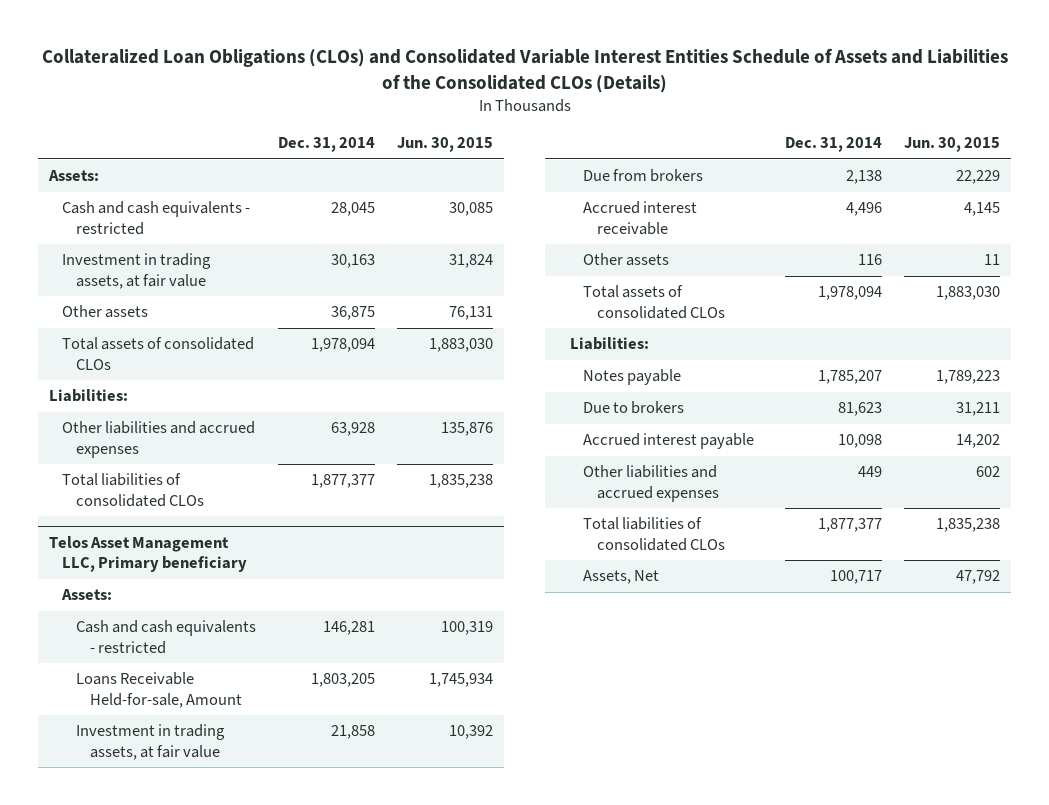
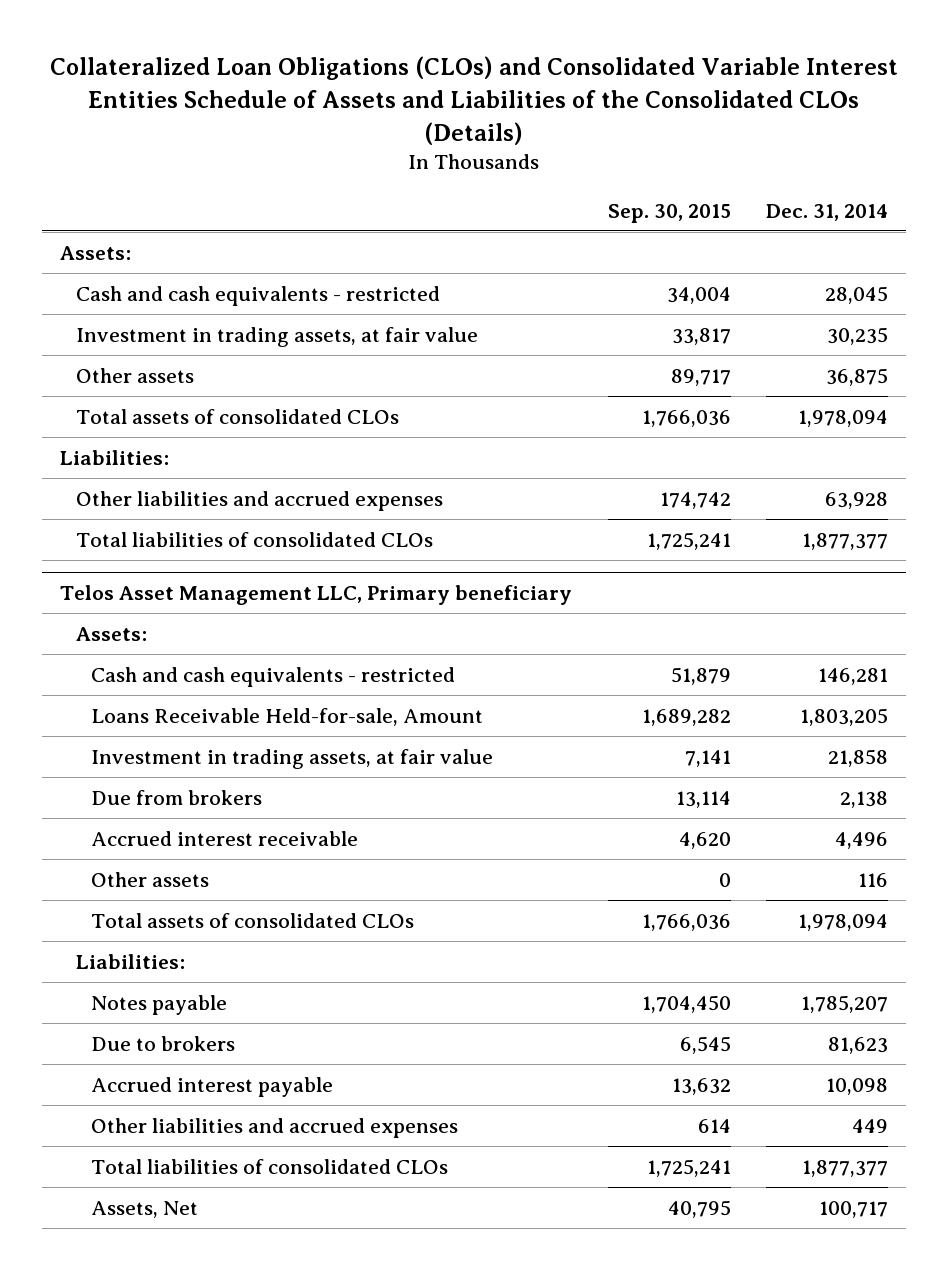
[397,137,494,153] Jun. 30, 2015 -> none
none -> [607,203,731,223] Sep. 30, 2015
[331,254,376,269] 30,163 -> [827,326,889,345] 30,235

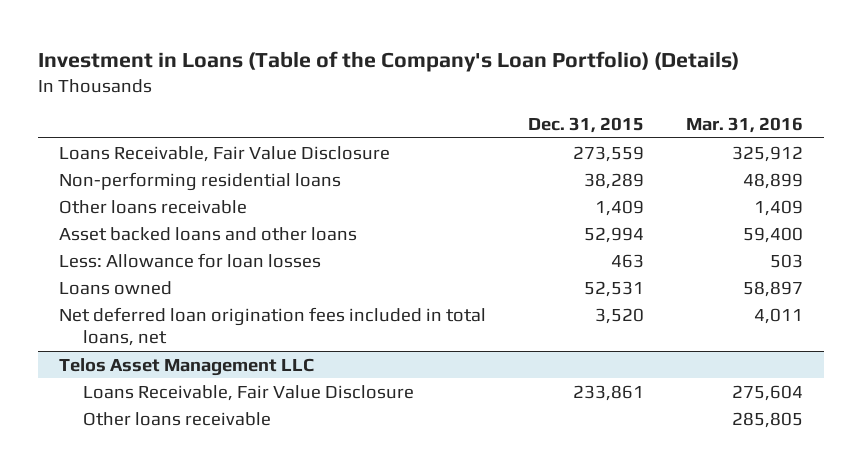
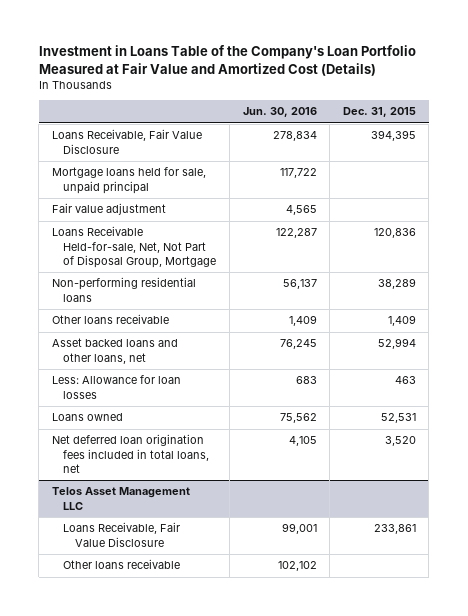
[38,51,740,73] Investment in Loans (Table of the Company's Loan Portfolio) (Details) -> [38,45,416,76] Investment in Loans Table of the Company's Loan Portfolio Measured at Fair Value and Amortized Cost (Details)
[686,117,804,134] Mar. 31, 2016 -> none
none -> [242,107,317,118] Jun. 30, 2016
[573,145,645,162] 273,559 -> [370,130,416,142] 394,395
none -> [51,167,206,194] Mortgage loans held for sale, unpaid principal
none -> [51,203,166,216] Fair value adjustment
none -> [51,226,217,268] Loans Receivable Held-for-sale, Net, Not Part of Disposal Group, Mortgage
[59,226,358,241] Asset backed loans and other loans -> [51,338,178,364] Asset backed loans and other loans, net

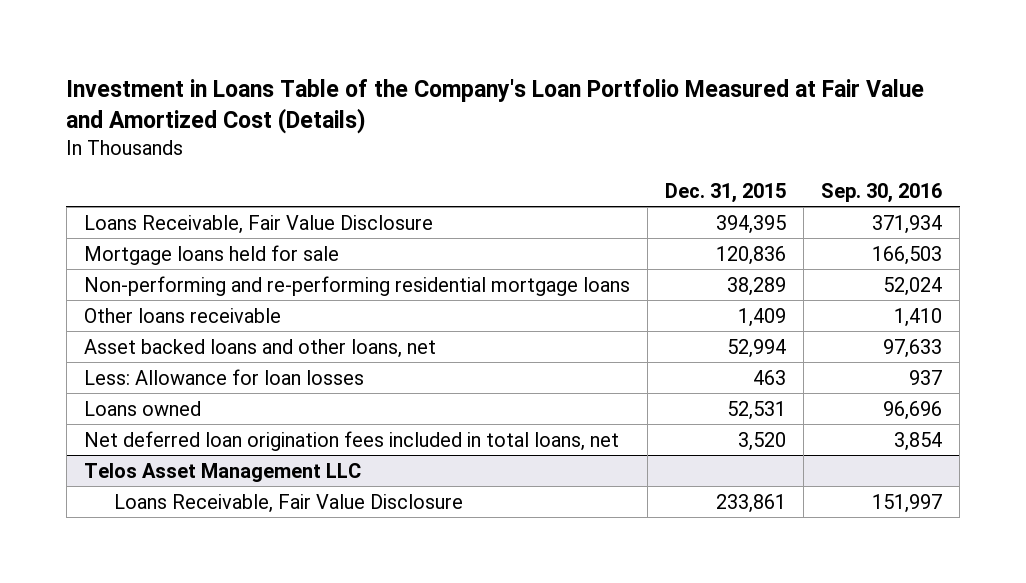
[242,107,317,118] Jun. 30, 2016 -> none
none -> [821,182,943,203] Sep. 30, 2016
[51,167,206,194] Mortgage loans held for sale, unpaid principal -> none
[51,203,166,216] Fair value adjustment -> none
[51,226,217,268] Loans Receivable Held-for-sale, Net, Not Part of Disposal Group, Mortgage -> [83,244,339,265] Mortgage loans held for sale
[51,277,196,302] Non-performing residential loans -> [83,275,630,296] Non-performing and re-performing residential mortgage loans
[63,559,181,570] Other loans receivable -> none

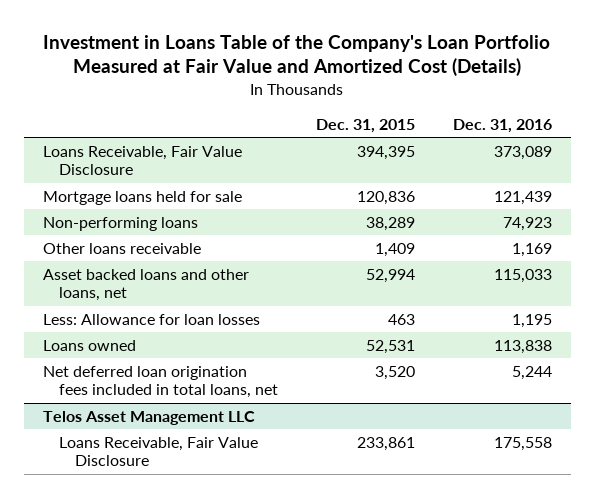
[821,182,943,203] Sep. 30, 2016 -> none
none -> [453,118,553,133] Dec. 31, 2016
[83,275,630,296] Non-performing and re-performing residential mortgage loans -> [42,216,198,231] Non-performing loans

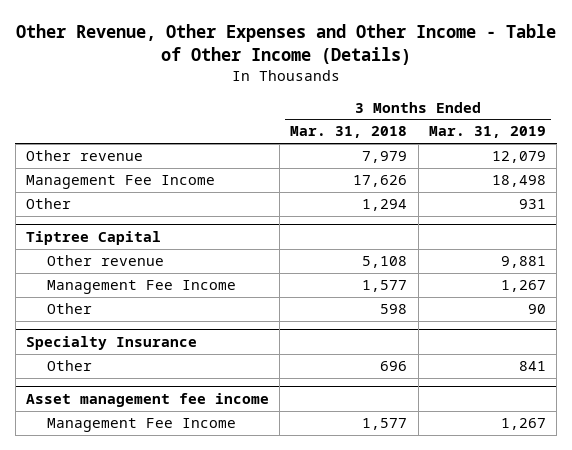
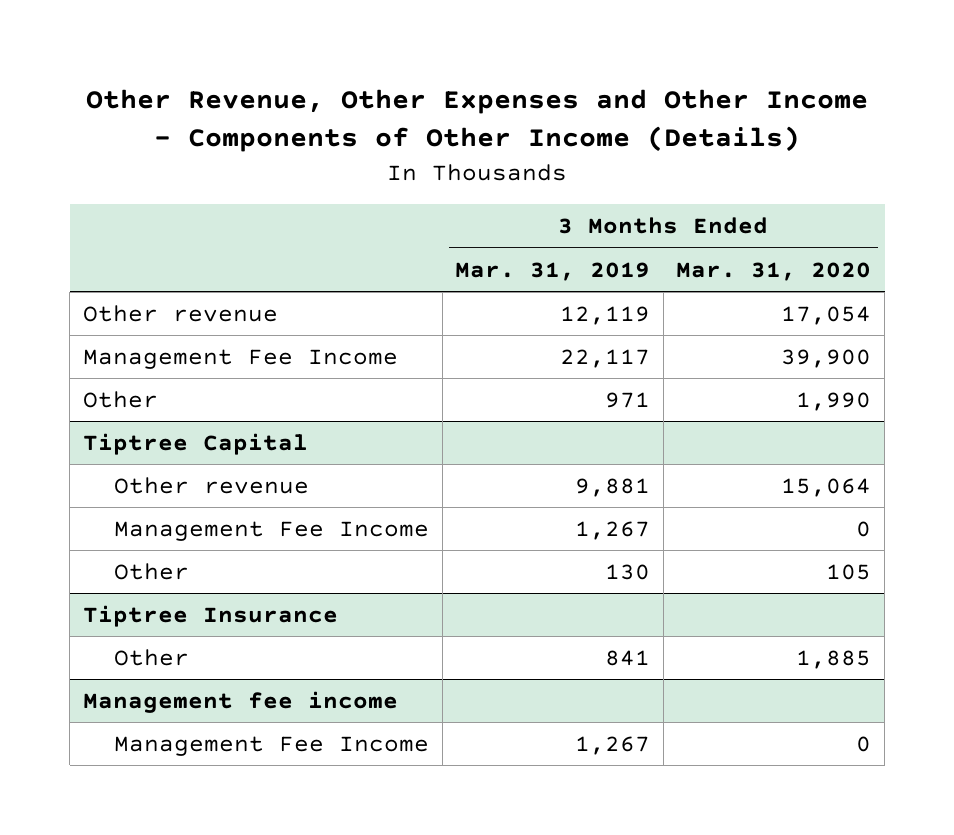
[15,23,556,65] Other Revenue, Other Expenses and Other Income - Table of Other Income (Details) -> [86,88,869,153] Other Revenue, Other Expenses and Other Income - Components of Other Income (Details)
[290,126,408,139] Mar. 31, 2018 -> none
none -> [676,261,872,281] Mar. 31, 2020
[491,151,546,164] 12,079 -> [560,305,651,325] 12,119
[491,175,546,188] 18,498 -> [560,348,651,368] 22,117
[518,199,546,210] 931 -> [605,391,651,408] 971
[25,336,197,351] Specialty Insurance -> none
[527,304,546,315] 90 -> [605,563,651,580] 130
none -> [82,604,338,627] Tiptree Insurance
[25,393,269,408] Asset management fee income -> [82,690,398,713] Management fee income

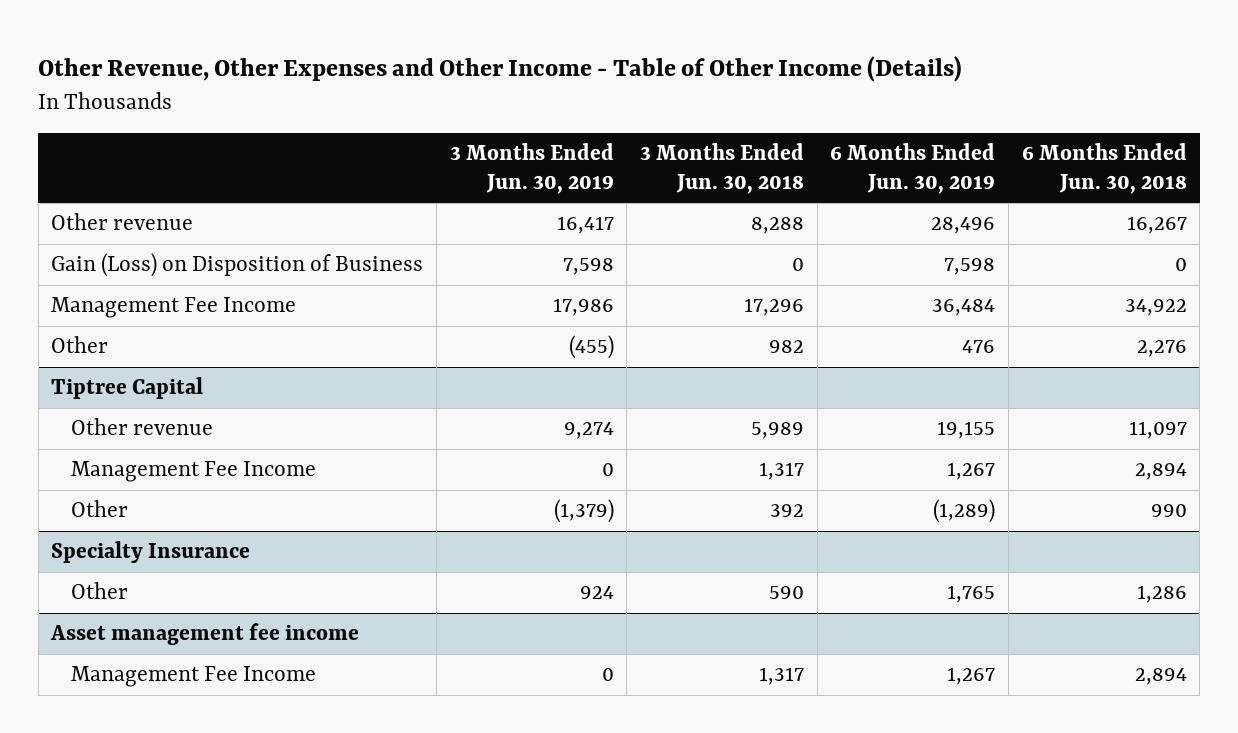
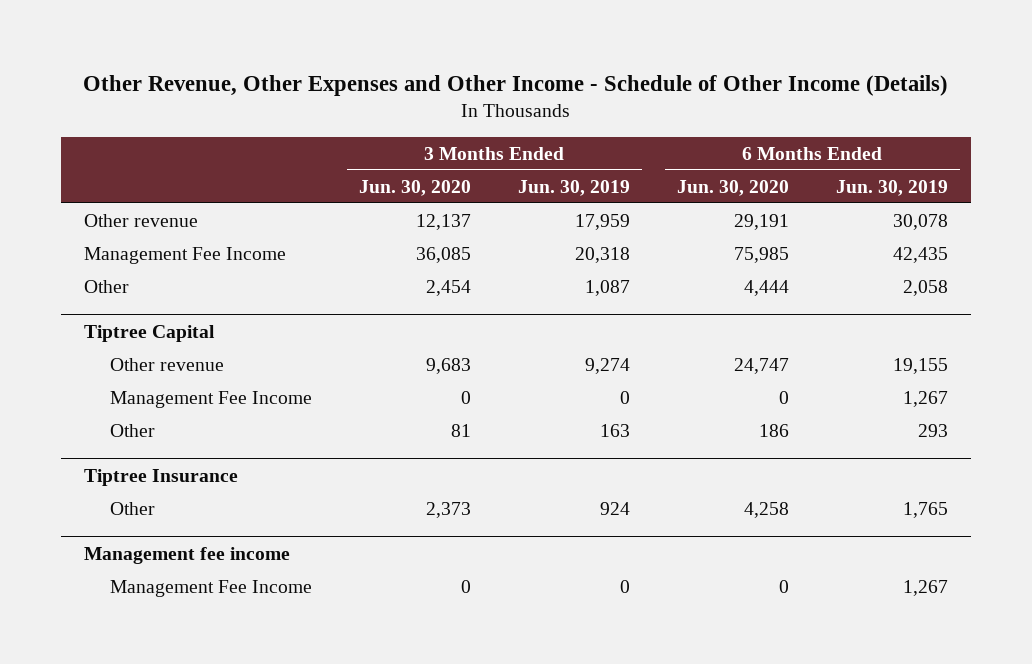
[38,55,963,82] Other Revenue, Other Expenses and Other Income - Table of Other Income (Details) -> [83,75,949,97] Other Revenue, Other Expenses and Other Income - Schedule of Other Income (Details)
[639,143,804,194] 3 Months Ended Jun. 30, 2018 -> none
[1021,143,1187,194] 6 Months Ended Jun. 30, 2018 -> none
none -> [358,179,471,196] Jun. 30, 2020
none -> [676,179,789,196] Jun. 30, 2020
[51,253,424,278] Gain (Loss) on Disposition of Business -> none
[556,216,614,235] 16,417 -> [574,213,630,230] 17,959
[931,217,996,235] 28,496 -> [892,213,948,230] 30,078
[552,298,614,317] 17,986 -> [574,246,630,263] 20,318
[932,299,996,317] 36,484 -> [892,246,948,263] 42,435
[568,335,614,360] (455) -> [584,279,630,296] 1,087
[962,340,996,354] 476 -> [902,279,948,296] 2,058
[51,541,251,564] Specialty Insurance -> none
[553,499,614,524] (1,379) -> [599,423,630,437] 163
[933,499,996,524] (1,289) -> [917,423,948,437] 293
none -> [84,468,239,486] Tiptree Insurance
[50,623,360,646] Asset management fee income -> [84,546,291,564] Management fee income

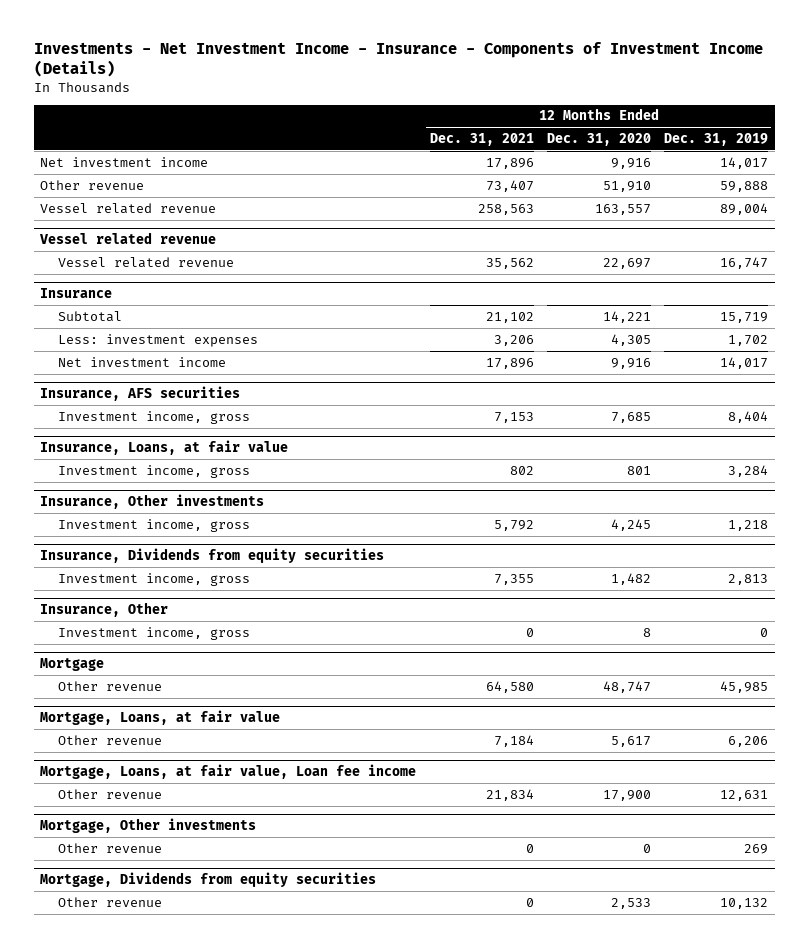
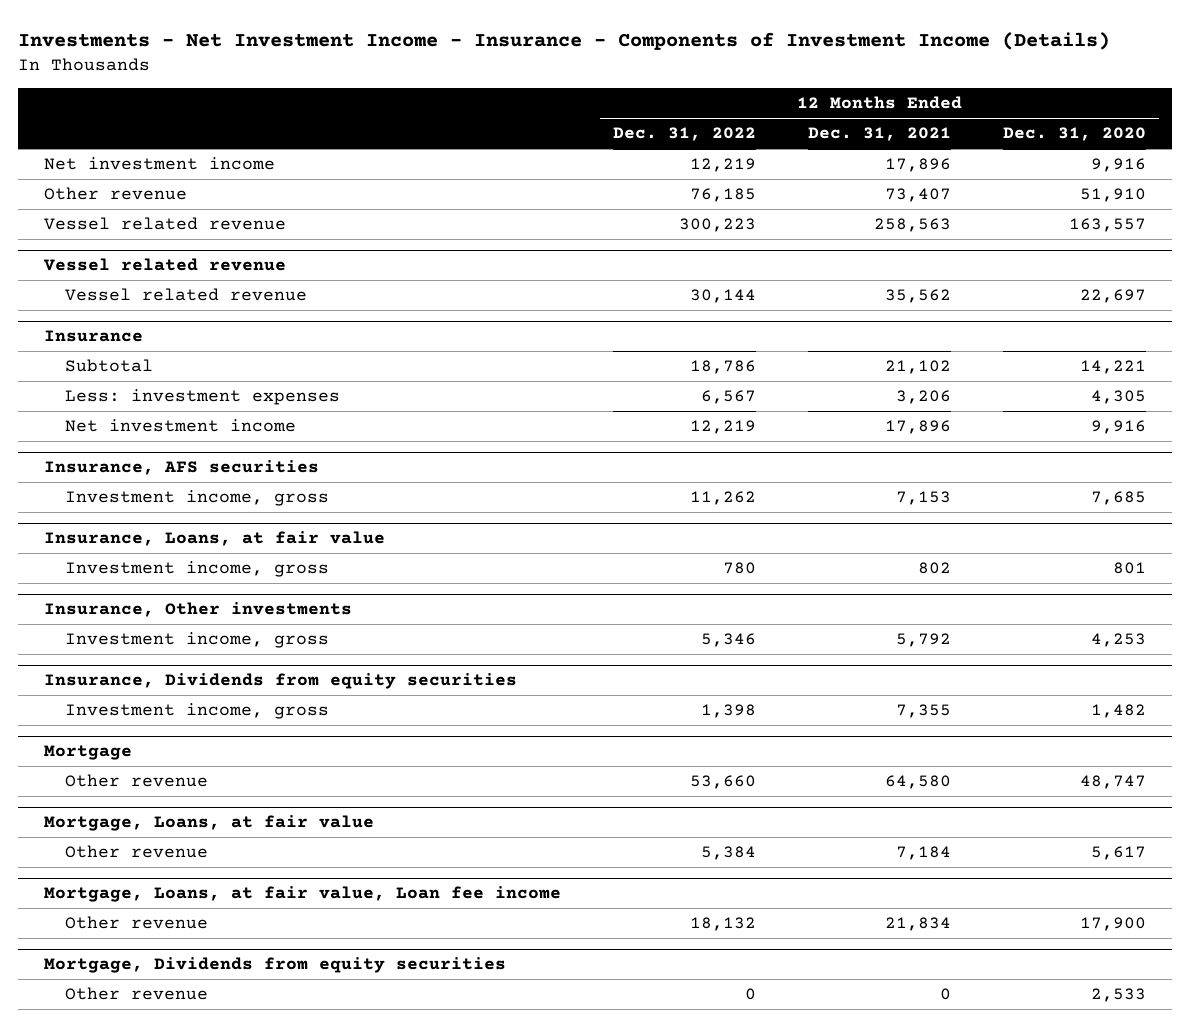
[664,133,769,147] Dec. 31, 2019 -> none
none -> [613,127,757,142] Dec. 31, 2022
[610,518,651,531] 4,245 -> [1091,633,1147,648] 4,253
[40,602,169,618] Insurance, Other -> none
[58,626,251,640] Investment income, gross -> none
[40,818,257,834] Mortgage, Other investments -> none
[58,842,163,853] Other revenue -> none

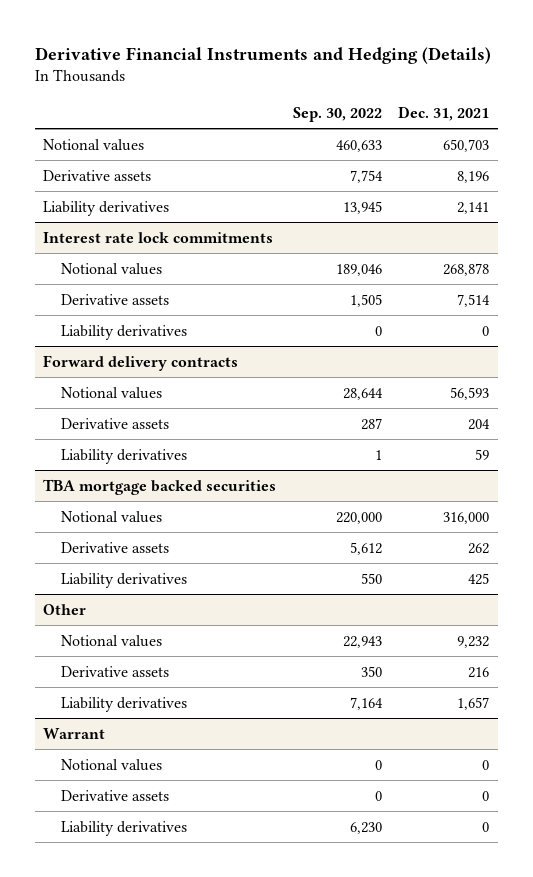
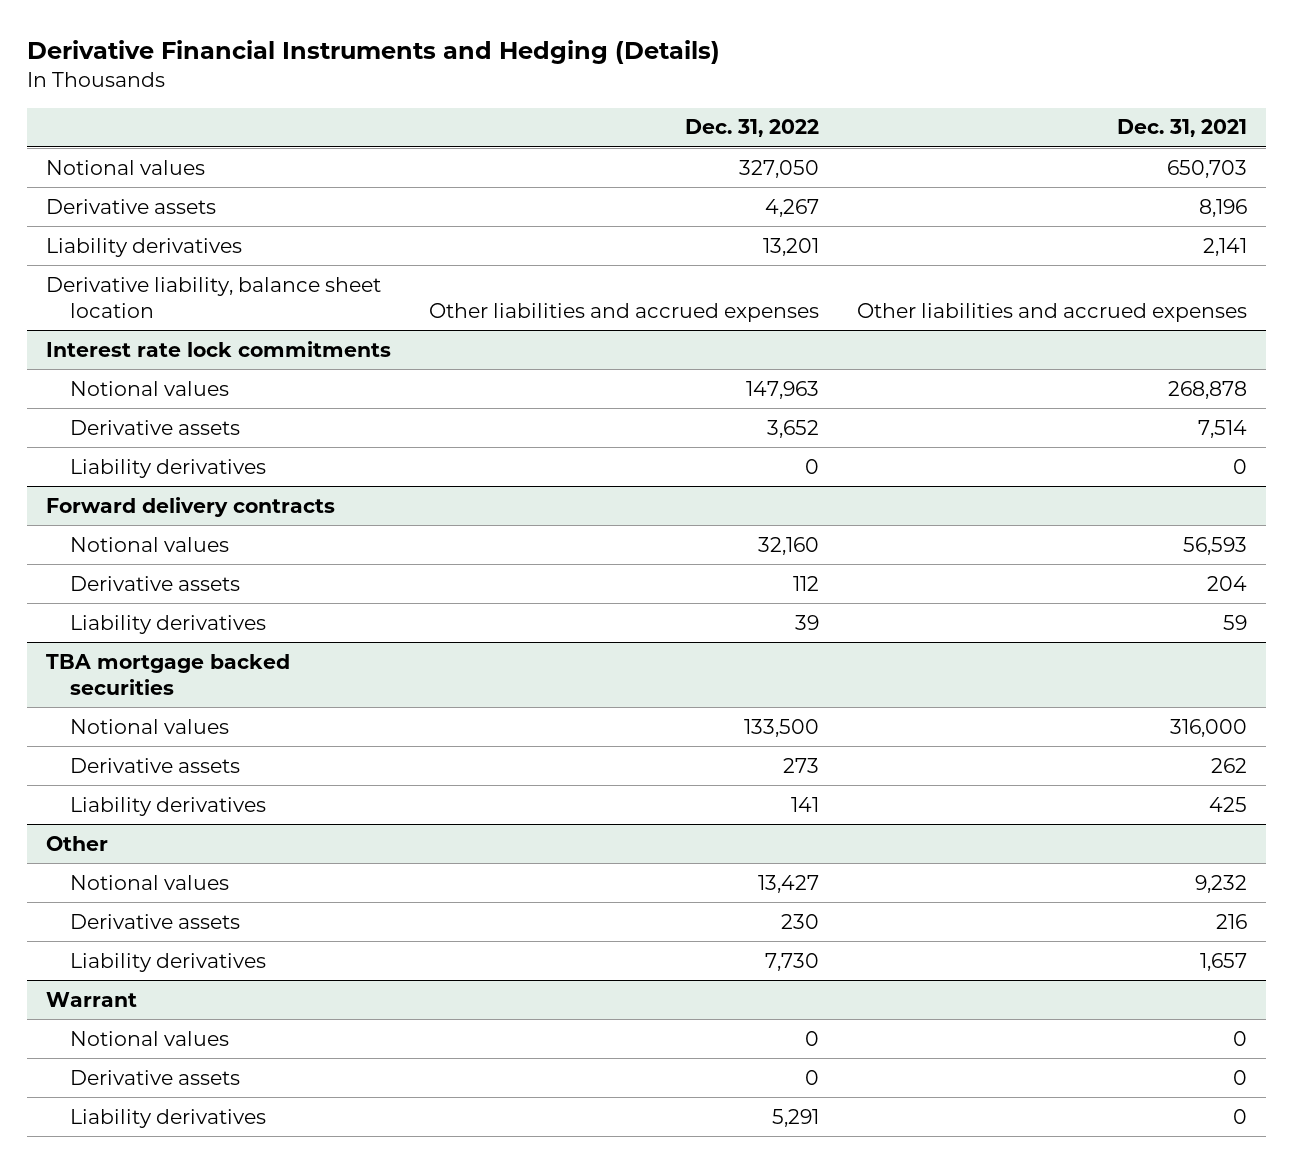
[292,106,382,122] Sep. 30, 2022 -> none
none -> [684,119,819,138] Dec. 31, 2022
none -> [45,276,381,318] Derivative liability, balance sheet location

